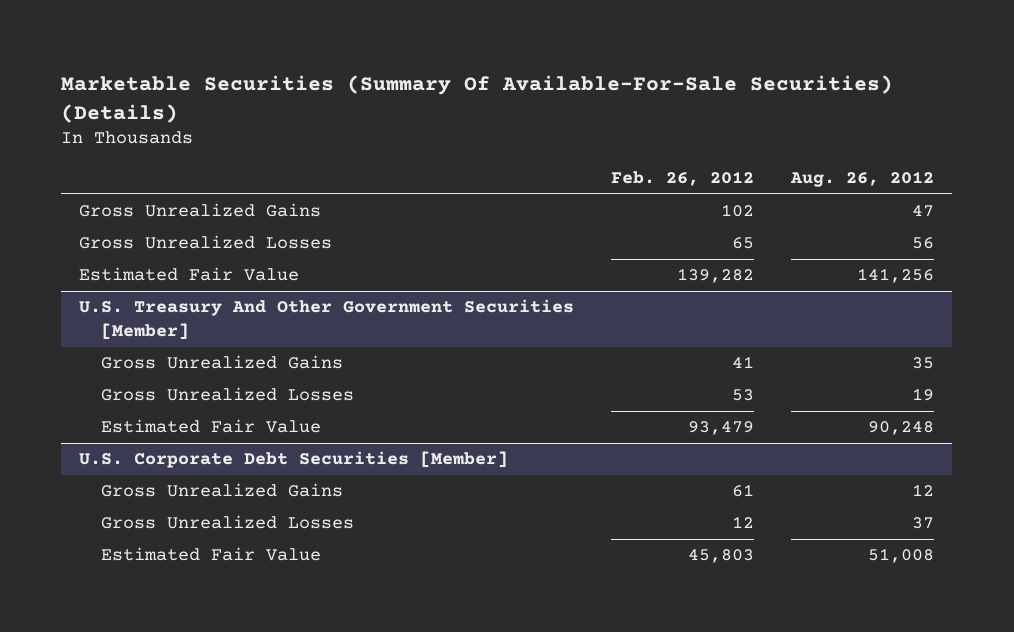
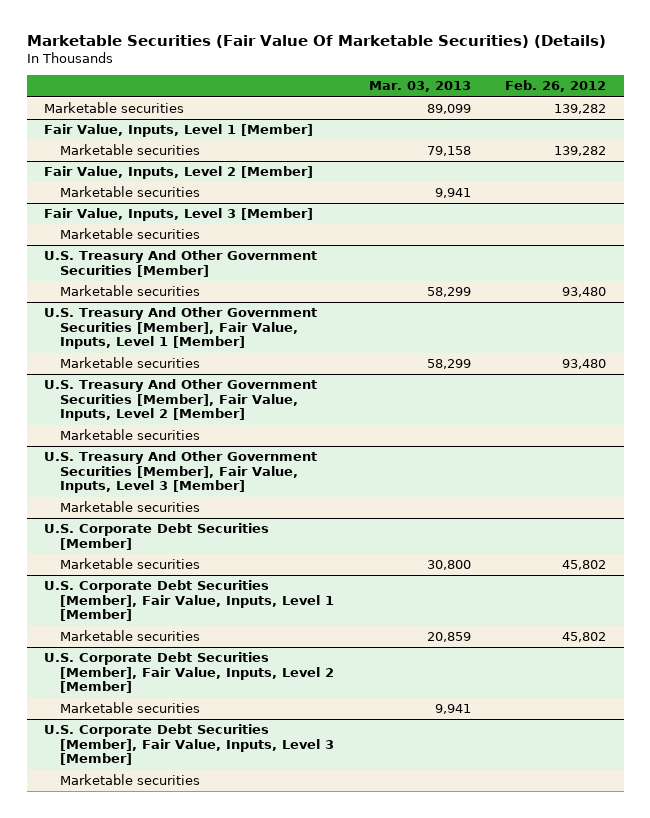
[61,74,894,123] Marketable Securities (Summary Of Available-For-Sale Securities) (Details) -> [26,35,606,49] Marketable Securities (Fair Value Of Marketable Securities) (Details)
[790,171,935,188] Aug. 26, 2012 -> none
none -> [368,81,471,93] Mar. 03, 2013
[79,203,322,218] Gross Unrealized Gains -> none
[79,235,333,250] Gross Unrealized Losses -> none
[79,267,300,282] Estimated Fair Value -> [44,102,185,114] Marketable securities
none -> [44,124,314,138] Fair Value, Inputs, Level 1 [Member]
none -> [60,144,201,156] Marketable securities
none -> [44,166,314,180] Fair Value, Inputs, Level 2 [Member]
none -> [60,186,201,198] Marketable securities
none -> [44,208,314,222] Fair Value, Inputs, Level 3 [Member]
none -> [60,228,201,240] Marketable securities
[100,355,343,370] Gross Unrealized Gains -> none
[100,387,354,402] Gross Unrealized Losses -> none
[100,419,321,434] Estimated Fair Value -> none
none -> [60,285,201,297] Marketable securities
none -> [44,307,318,350] U.S. Treasury And Other Government Securities [Member], Fair Value, Inputs, Level 1 [Member]
none -> [60,357,201,369] Marketable securities
none -> [44,379,318,422] U.S. Treasury And Other Government Securities [Member], Fair Value, Inputs, Level 2 [Member]
none -> [60,429,201,441] Marketable securities
none -> [44,451,318,494] U.S. Treasury And Other Government Securities [Member], Fair Value, Inputs, Level 3 [Member]
none -> [60,501,201,513] Marketable securities
[100,483,343,498] Gross Unrealized Gains -> none
[100,515,354,530] Gross Unrealized Losses -> none
[100,547,321,562] Estimated Fair Value -> none
none -> [60,558,201,570] Marketable securities
none -> [44,580,335,622] U.S. Corporate Debt Securities [Member], Fair Value, Inputs, Level 1 [Member]
none -> [60,630,201,642] Marketable securities
none -> [44,652,335,694] U.S. Corporate Debt Securities [Member], Fair Value, Inputs, Level 2 [Member]
none -> [60,702,201,714] Marketable securities
none -> [44,724,335,766] U.S. Corporate Debt Securities [Member], Fair Value, Inputs, Level 3 [Member]
none -> [60,774,201,786] Marketable securities

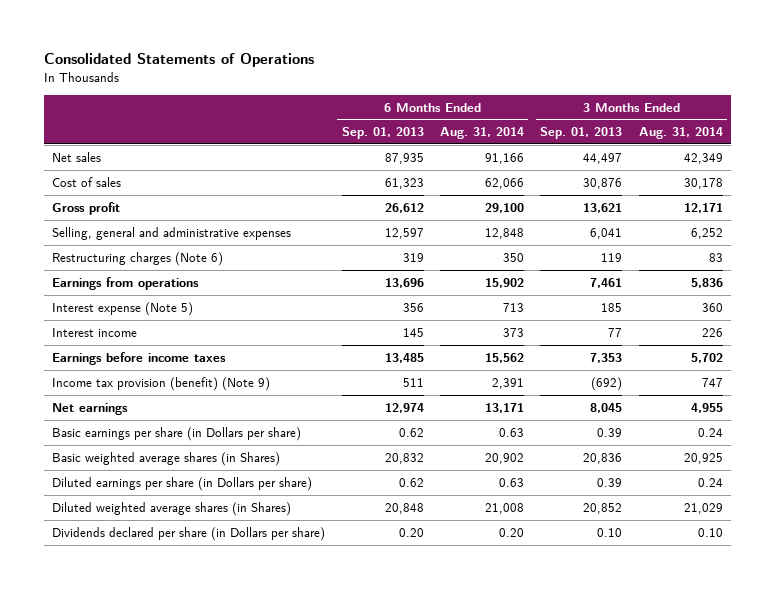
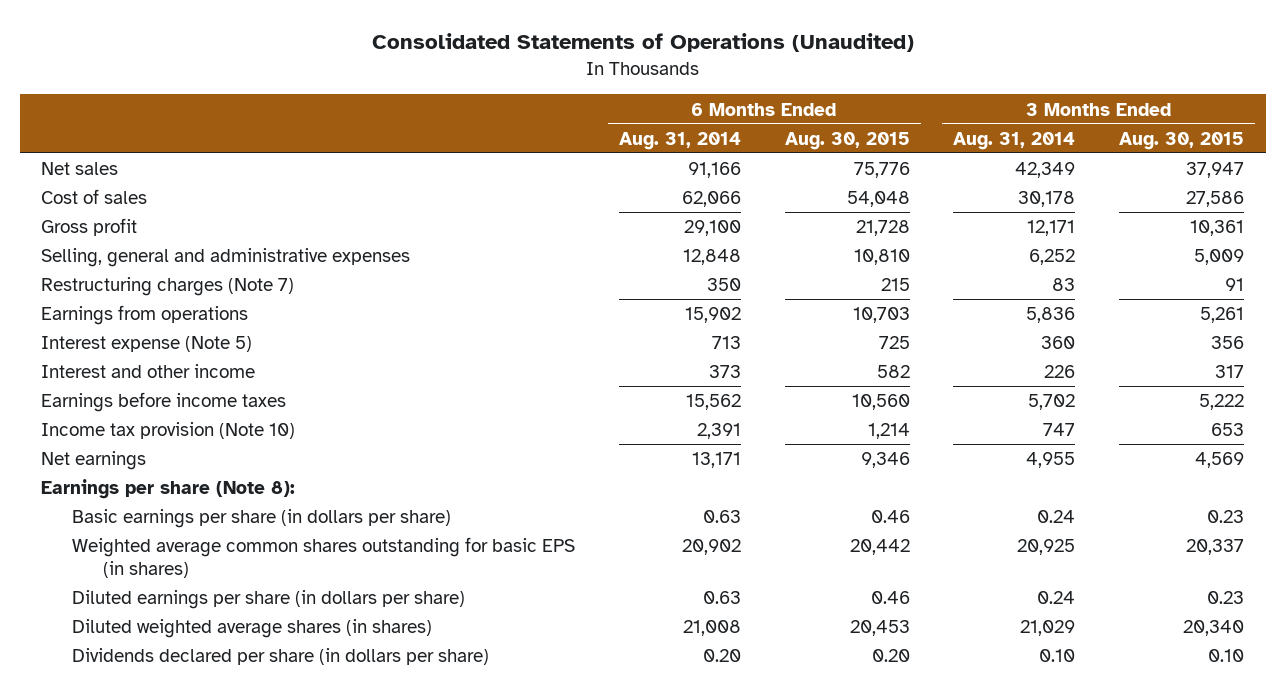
[43,53,314,68] Consolidated Statements of Operations -> [371,33,914,53] Consolidated Statements of Operations (Unaudited)
[341,127,424,140] Sep. 01, 2013 -> none
[540,127,623,140] Sep. 01, 2013 -> none
none -> [784,131,910,150] Aug. 30, 2015
none -> [1119,131,1245,150] Aug. 30, 2015
[52,251,224,266] Restructuring charges (Note 6) -> [41,277,295,297] Restructuring charges (Note 7)
[52,327,138,337] Interest income -> [41,364,256,379] Interest and other income
[52,376,271,391] Income tax provision (benefit) (Note 9) -> [41,422,296,440] Income tax provision (Note 10)
none -> [41,479,296,500] Earnings per share (Note 8):
[52,426,302,441] Basic earnings per share (in Dollars per share) -> [72,509,452,529] Basic earnings per share (in dollars per share)
[52,451,281,466] Basic weighted average shares (in Shares) -> [72,537,576,578] Weighted average common shares outstanding for basic EPS (in shares)
[52,476,313,491] Diluted earnings per share (in Dollars per share) -> [72,590,466,610] Diluted earnings per share (in dollars per share)
[52,501,292,516] Diluted weighted average shares (in Shares) -> [72,619,433,639] Diluted weighted average shares (in shares)
[52,526,326,541] Dividends declared per share (in Dollars per share) -> [72,648,490,666] Dividends declared per share (in dollars per share)

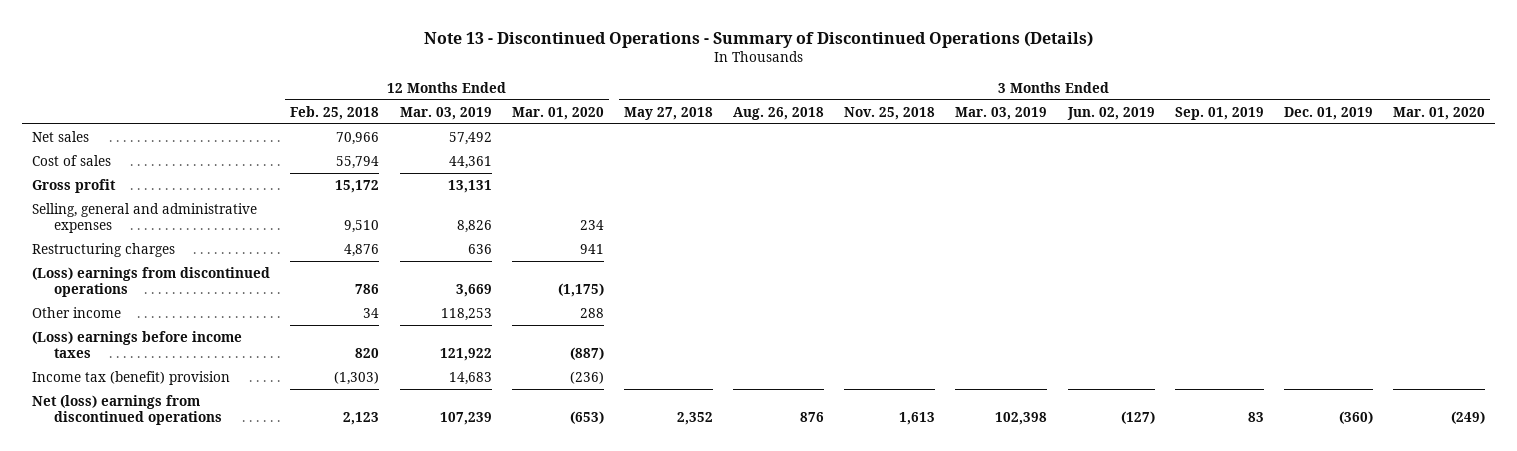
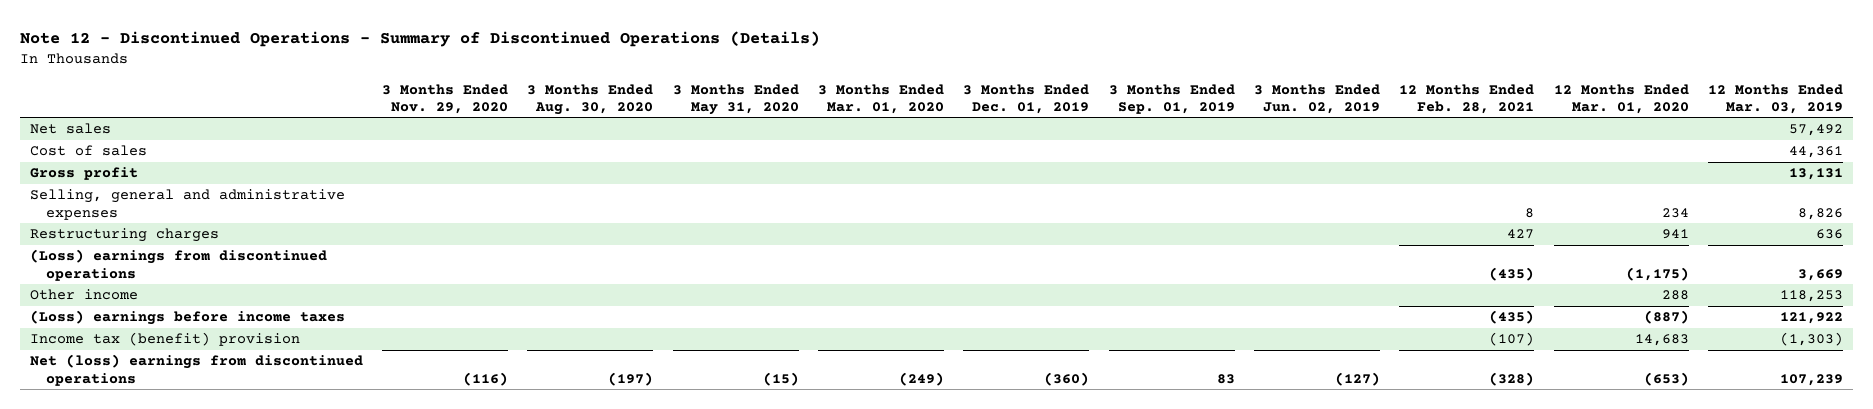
[423,30,1093,48] Note 13 - Discontinued Operations - Summary of Discontinued Operations (Details) -> [19,31,820,48] Note 12 - Discontinued Operations - Summary of Discontinued Operations (Details)
[290,105,380,120] Feb. 25, 2018 -> none
[623,106,713,120] May 27, 2018 -> none
[733,106,825,120] Aug. 26, 2018 -> none
[844,106,936,120] Nov. 25, 2018 -> none
[955,106,1048,120] Mar. 03, 2019 -> none
none -> [381,83,508,114] 3 Months Ended Nov. 29, 2020
none -> [527,83,654,115] 3 Months Ended Aug. 30, 2020
none -> [672,83,799,115] 3 Months Ended May 31, 2020
none -> [1399,83,1535,114] 12 Months Ended Feb. 28, 2021
[448,371,492,385] 14,683 -> [1780,332,1844,347] (1,303)
[569,370,604,384] (236) -> [1634,334,1689,347] 14,683

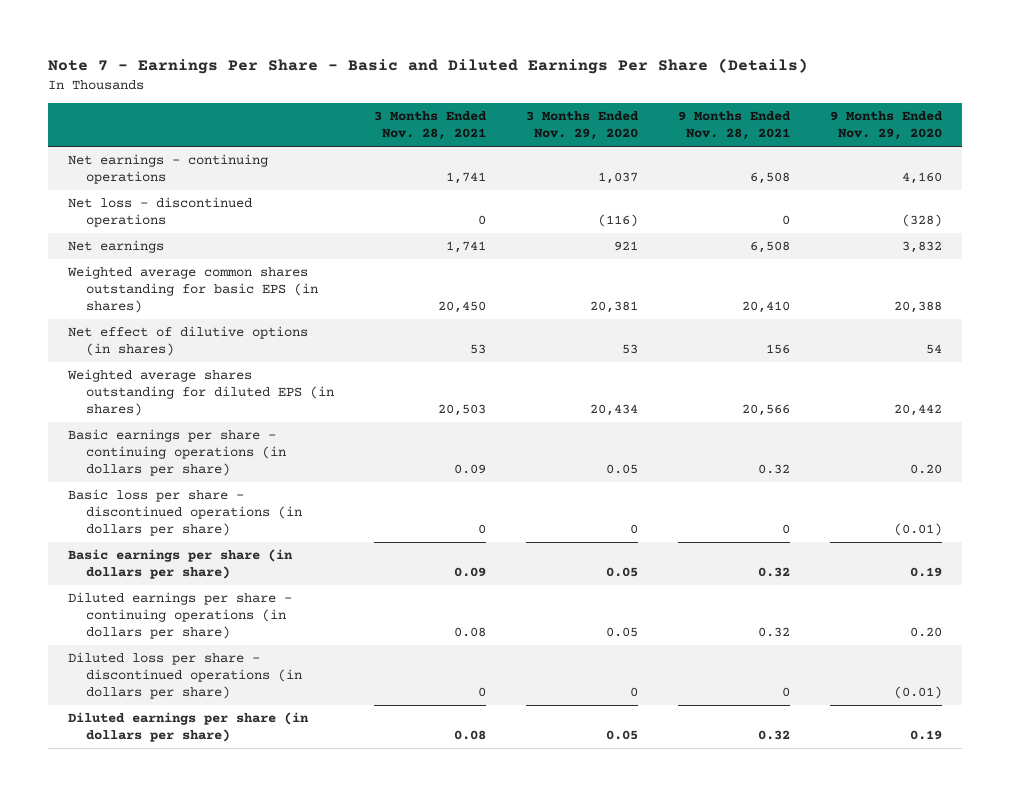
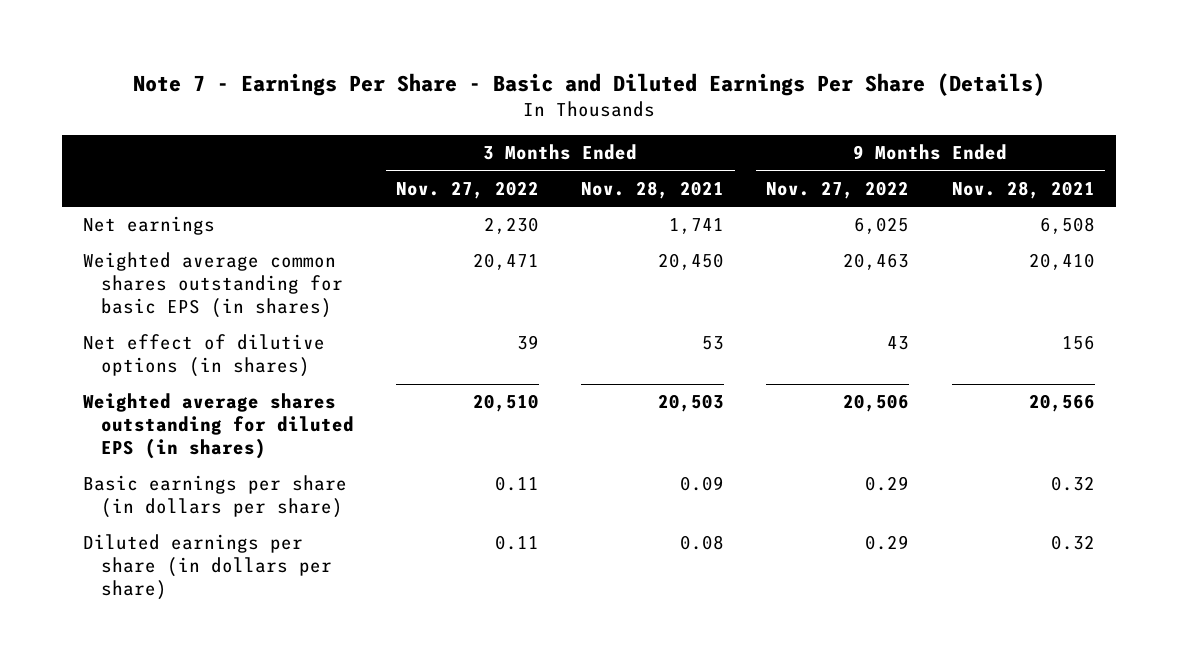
[526,111,640,141] 3 Months Ended Nov. 29, 2020 -> none
[830,111,944,141] 9 Months Ended Nov. 29, 2020 -> none
none -> [396,180,540,199] Nov. 27, 2022
none -> [766,180,910,199] Nov. 27, 2022
[67,154,268,184] Net earnings - continuing operations -> none
[67,197,252,227] Net loss - discontinued operations -> none
[67,429,287,476] Basic earnings per share - continuing operations (in dollars per share) -> none
[67,489,303,536] Basic loss per share - discontinued operations (in dollars per share) -> none
[67,592,292,639] Diluted earnings per share - continuing operations (in dollars per share) -> none
[67,652,303,699] Diluted loss per share - discontinued operations (in dollars per share) -> none

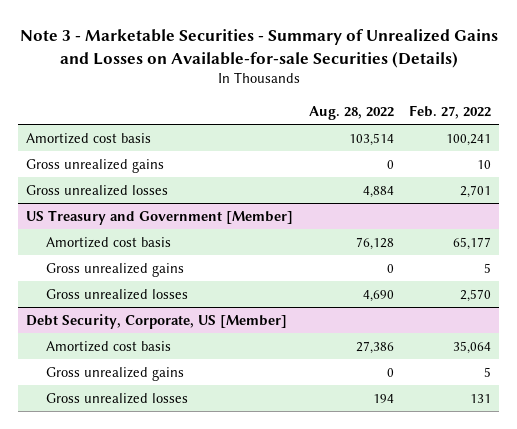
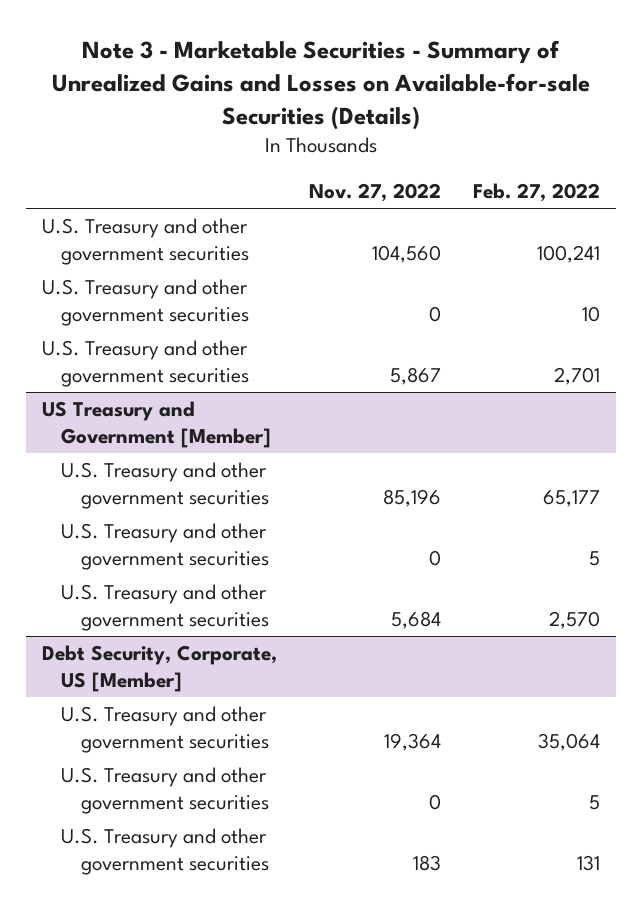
[308,106,394,121] Aug. 28, 2022 -> none
none -> [308,182,441,202] Nov. 27, 2022
[25,132,151,144] Amortized cost basis -> [41,218,250,266] U.S. Treasury and other government securities
[25,158,164,173] Gross unrealized gains -> [41,279,250,327] U.S. Treasury and other government securities
[25,184,168,196] Gross unrealized losses -> [41,340,250,388] U.S. Treasury and other government securities
[45,236,171,248] Amortized cost basis -> [61,462,270,510] U.S. Treasury and other government securities
[45,262,184,277] Gross unrealized gains -> [61,523,270,571] U.S. Treasury and other government securities
[45,288,188,300] Gross unrealized losses -> [61,584,270,632] U.S. Treasury and other government securities
[45,340,171,352] Amortized cost basis -> [61,706,270,754] U.S. Treasury and other government securities
[45,366,184,381] Gross unrealized gains -> [61,767,270,815] U.S. Treasury and other government securities
[45,392,188,404] Gross unrealized losses -> [61,828,270,876] U.S. Treasury and other government securities

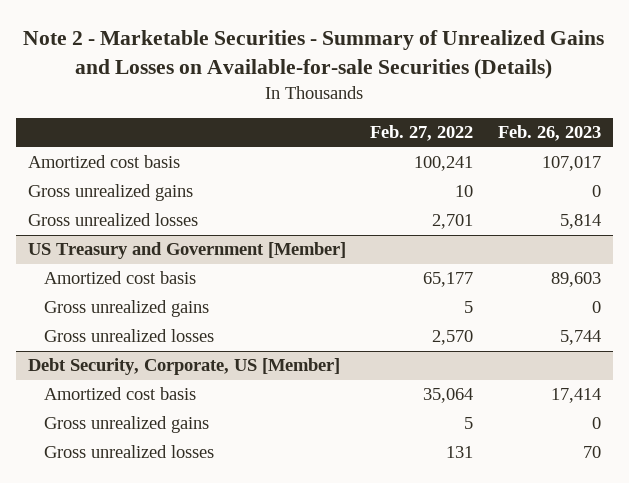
[51,40,590,130] Note 3 - Marketable Securities - Summary of Unrealized Gains and Losses on Available-for-sale Securities (Details) -> [23,30,605,80] Note 2 - Marketable Securities - Summary of Unrealized Gains and Losses on Available-for-sale Securities (Details)
[308,182,441,202] Nov. 27, 2022 -> none
none -> [497,125,601,142] Feb. 26, 2023
[41,218,250,266] U.S. Treasury and other government securities -> [28,155,181,169] Amortized cost basis
[41,279,250,327] U.S. Treasury and other government securities -> [28,184,194,202] Gross unrealized gains
[41,340,250,388] U.S. Treasury and other government securities -> [28,213,199,227] Gross unrealized losses
[61,462,270,510] U.S. Treasury and other government securities -> [43,271,196,285] Amortized cost basis
[61,523,270,571] U.S. Treasury and other government securities -> [43,300,209,318] Gross unrealized gains
[61,584,270,632] U.S. Treasury and other government securities -> [43,329,214,343] Gross unrealized losses
[61,706,270,754] U.S. Treasury and other government securities -> [43,387,196,401] Amortized cost basis
[61,767,270,815] U.S. Treasury and other government securities -> [43,416,209,434] Gross unrealized gains
[61,828,270,876] U.S. Treasury and other government securities -> [43,445,214,459] Gross unrealized losses

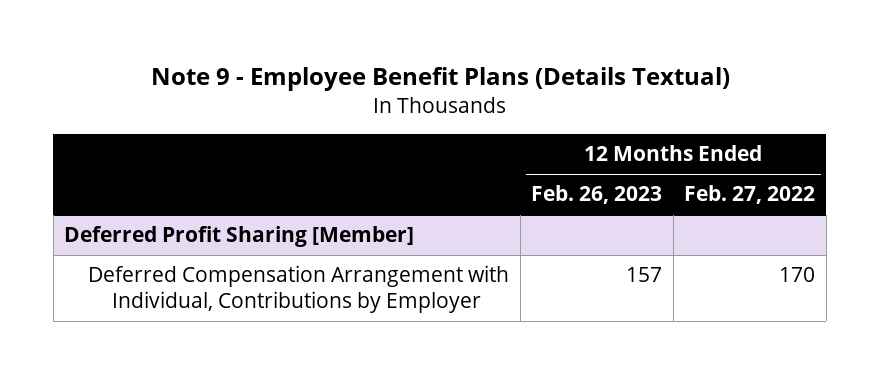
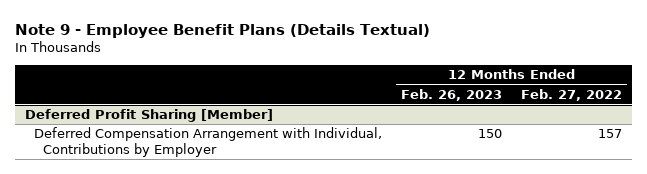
[626,267,663,283] 157 -> [478,129,503,139] 150
[779,267,816,283] 170 -> [598,129,623,139] 157

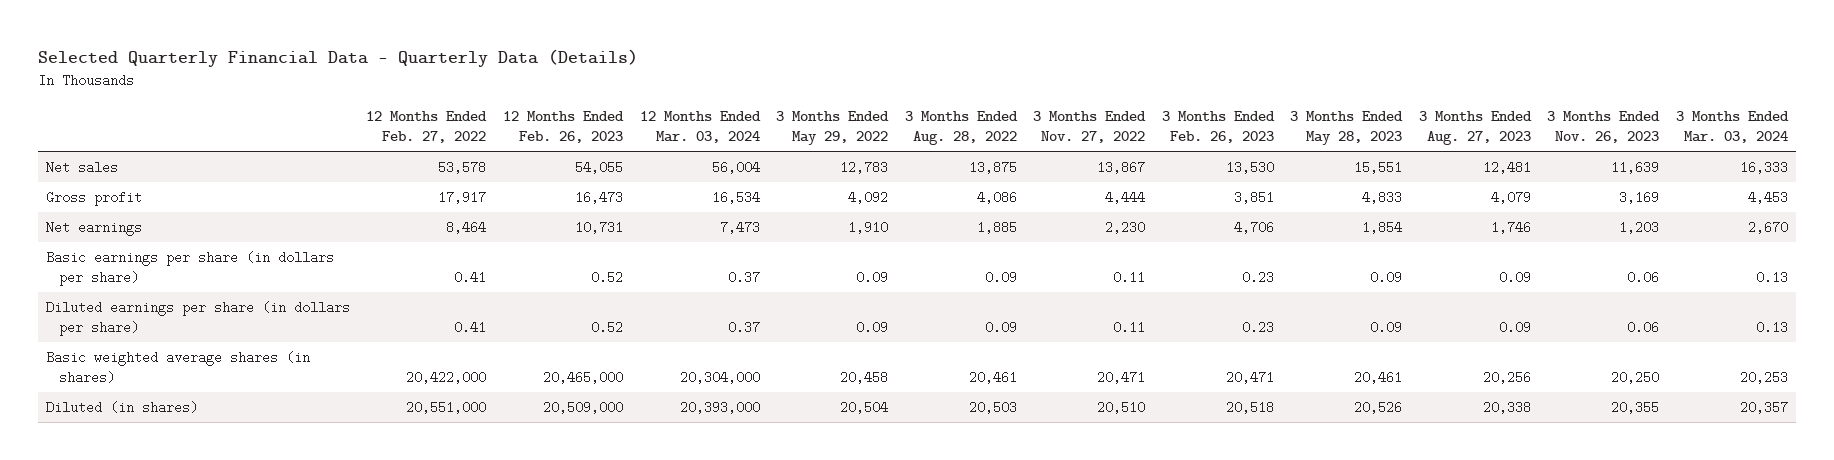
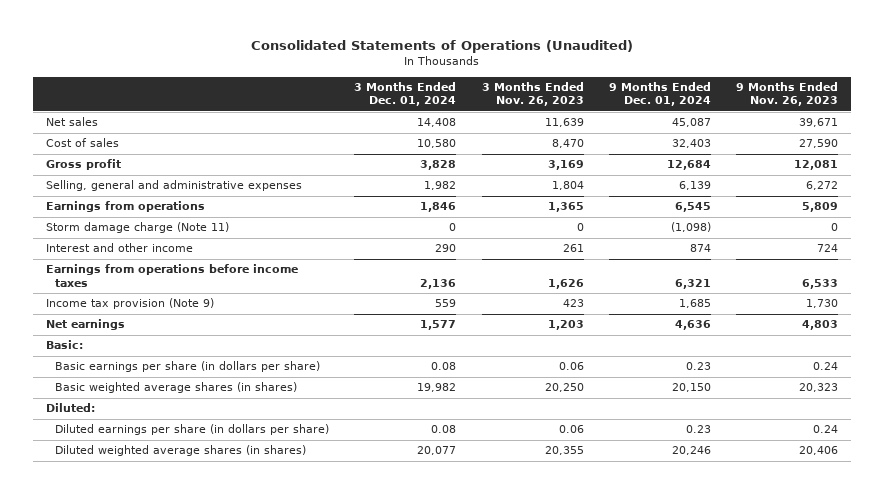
[37,48,638,67] Selected Quarterly Financial Data - Quarterly Data (Details) -> [250,40,633,54] Consolidated Statements of Operations (Unaudited)
[366,110,488,144] 12 Months Ended Feb. 27, 2022 -> none
[502,110,624,144] 12 Months Ended Feb. 26, 2023 -> none
[639,110,761,144] 12 Months Ended Mar. 03, 2024 -> none
[776,110,890,146] 3 Months Ended May 29, 2022 -> none
[904,110,1018,146] 3 Months Ended Aug. 28, 2022 -> none
[1033,110,1147,144] 3 Months Ended Nov. 27, 2022 -> none
[1161,110,1275,144] 3 Months Ended Feb. 26, 2023 -> none
[1290,110,1404,146] 3 Months Ended May 28, 2023 -> none
[1418,110,1532,146] 3 Months Ended Aug. 27, 2023 -> none
[1675,110,1789,144] 3 Months Ended Mar. 03, 2024 -> none
none -> [354,82,457,107] 3 Months Ended Dec. 01, 2024
none -> [608,82,711,107] 9 Months Ended Dec. 01, 2024
none -> [735,82,838,107] 9 Months Ended Nov. 26, 2023
none -> [45,138,119,148] Cost of sales
none -> [45,180,302,192] Selling, general and administrative expenses
none -> [45,201,205,213] Earnings from operations
none -> [45,222,229,234] Storm damage charge (Note 11)
none -> [45,243,193,253] Interest and other income
none -> [45,264,298,287] Earnings from operations before income taxes
none -> [45,298,214,310] Income tax provision (Note 9)
none -> [45,340,83,350] Basic:
none -> [45,403,95,413] Diluted:
[45,300,350,337] Diluted earnings per share (in dollars per share) -> [55,424,330,436] Diluted earnings per share (in dollars per share)
[45,400,198,414] Diluted (in shares) -> [55,445,307,457] Diluted weighted average shares (in shares)

